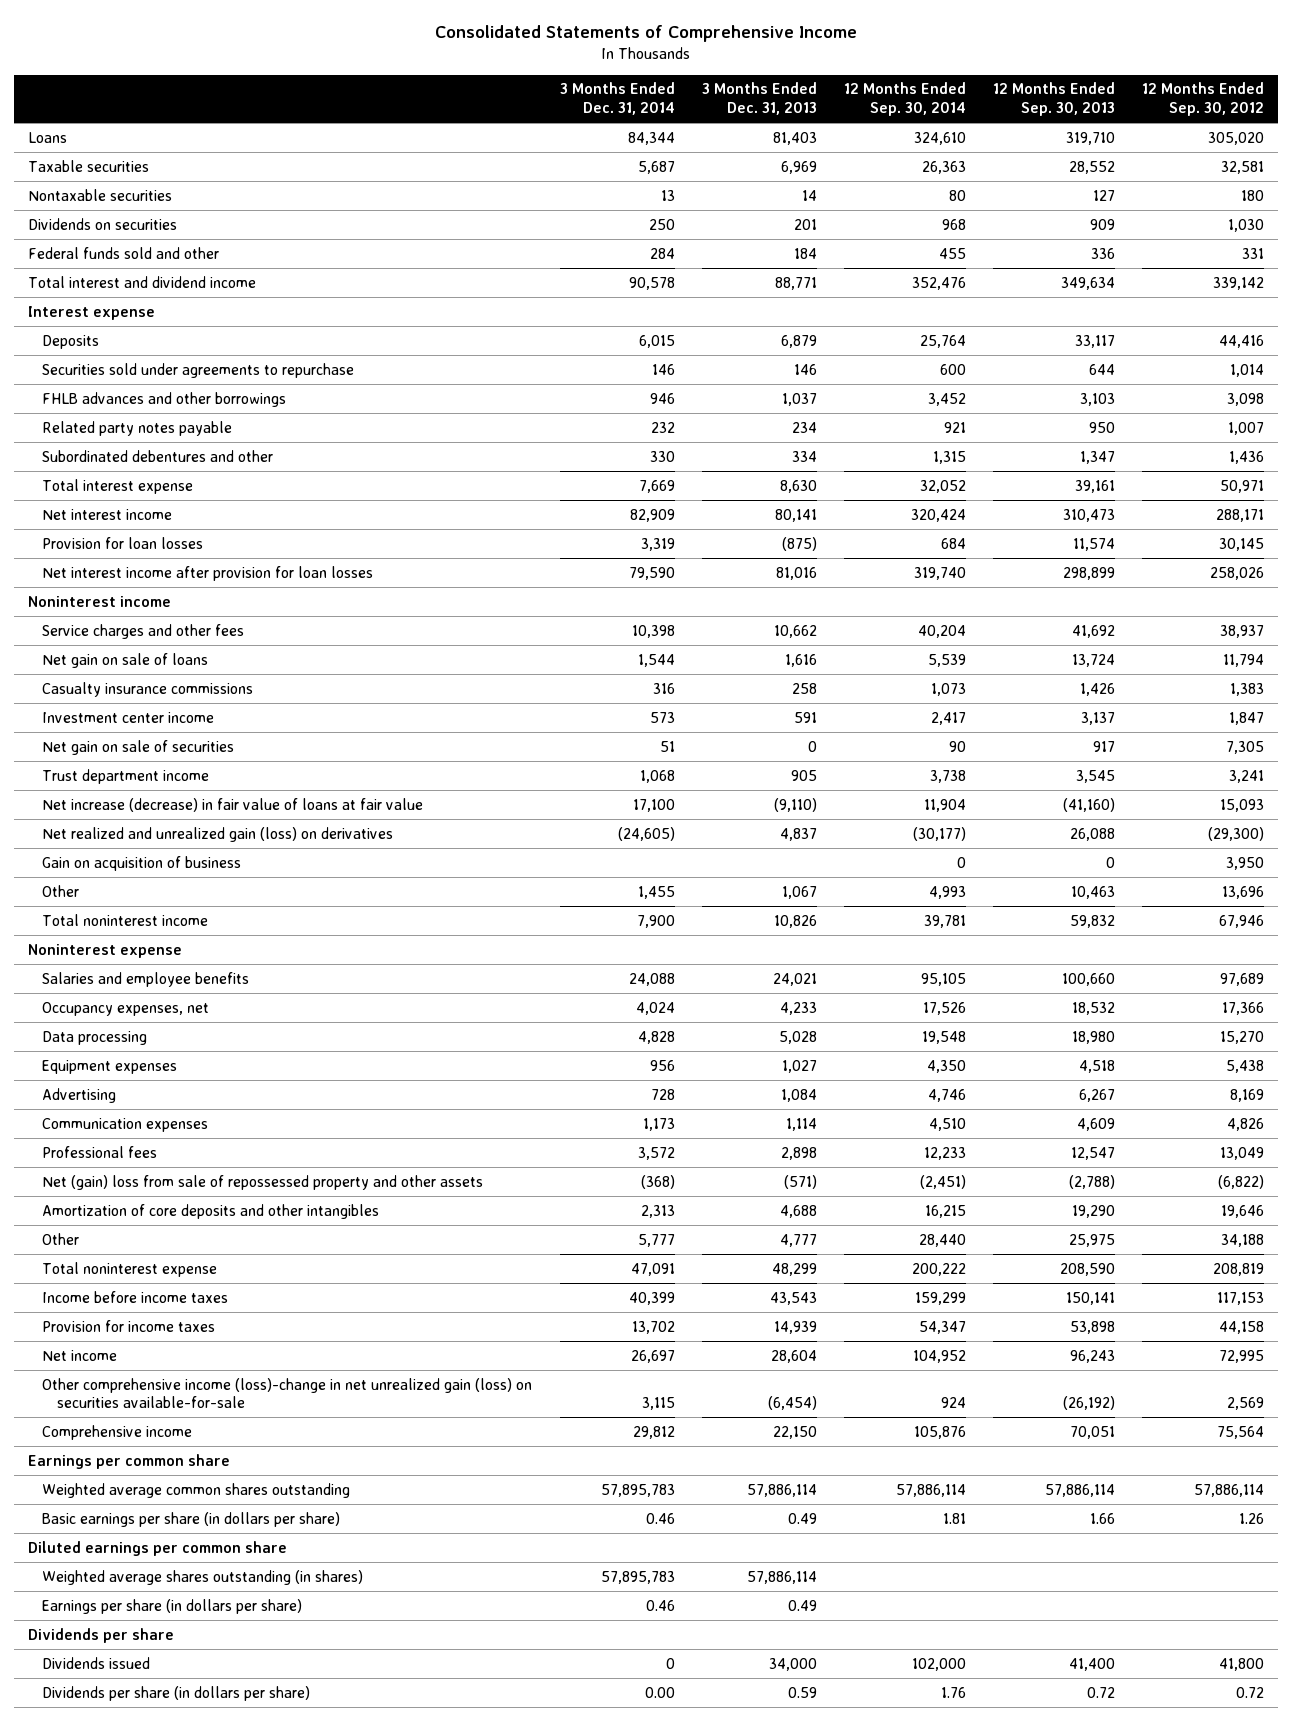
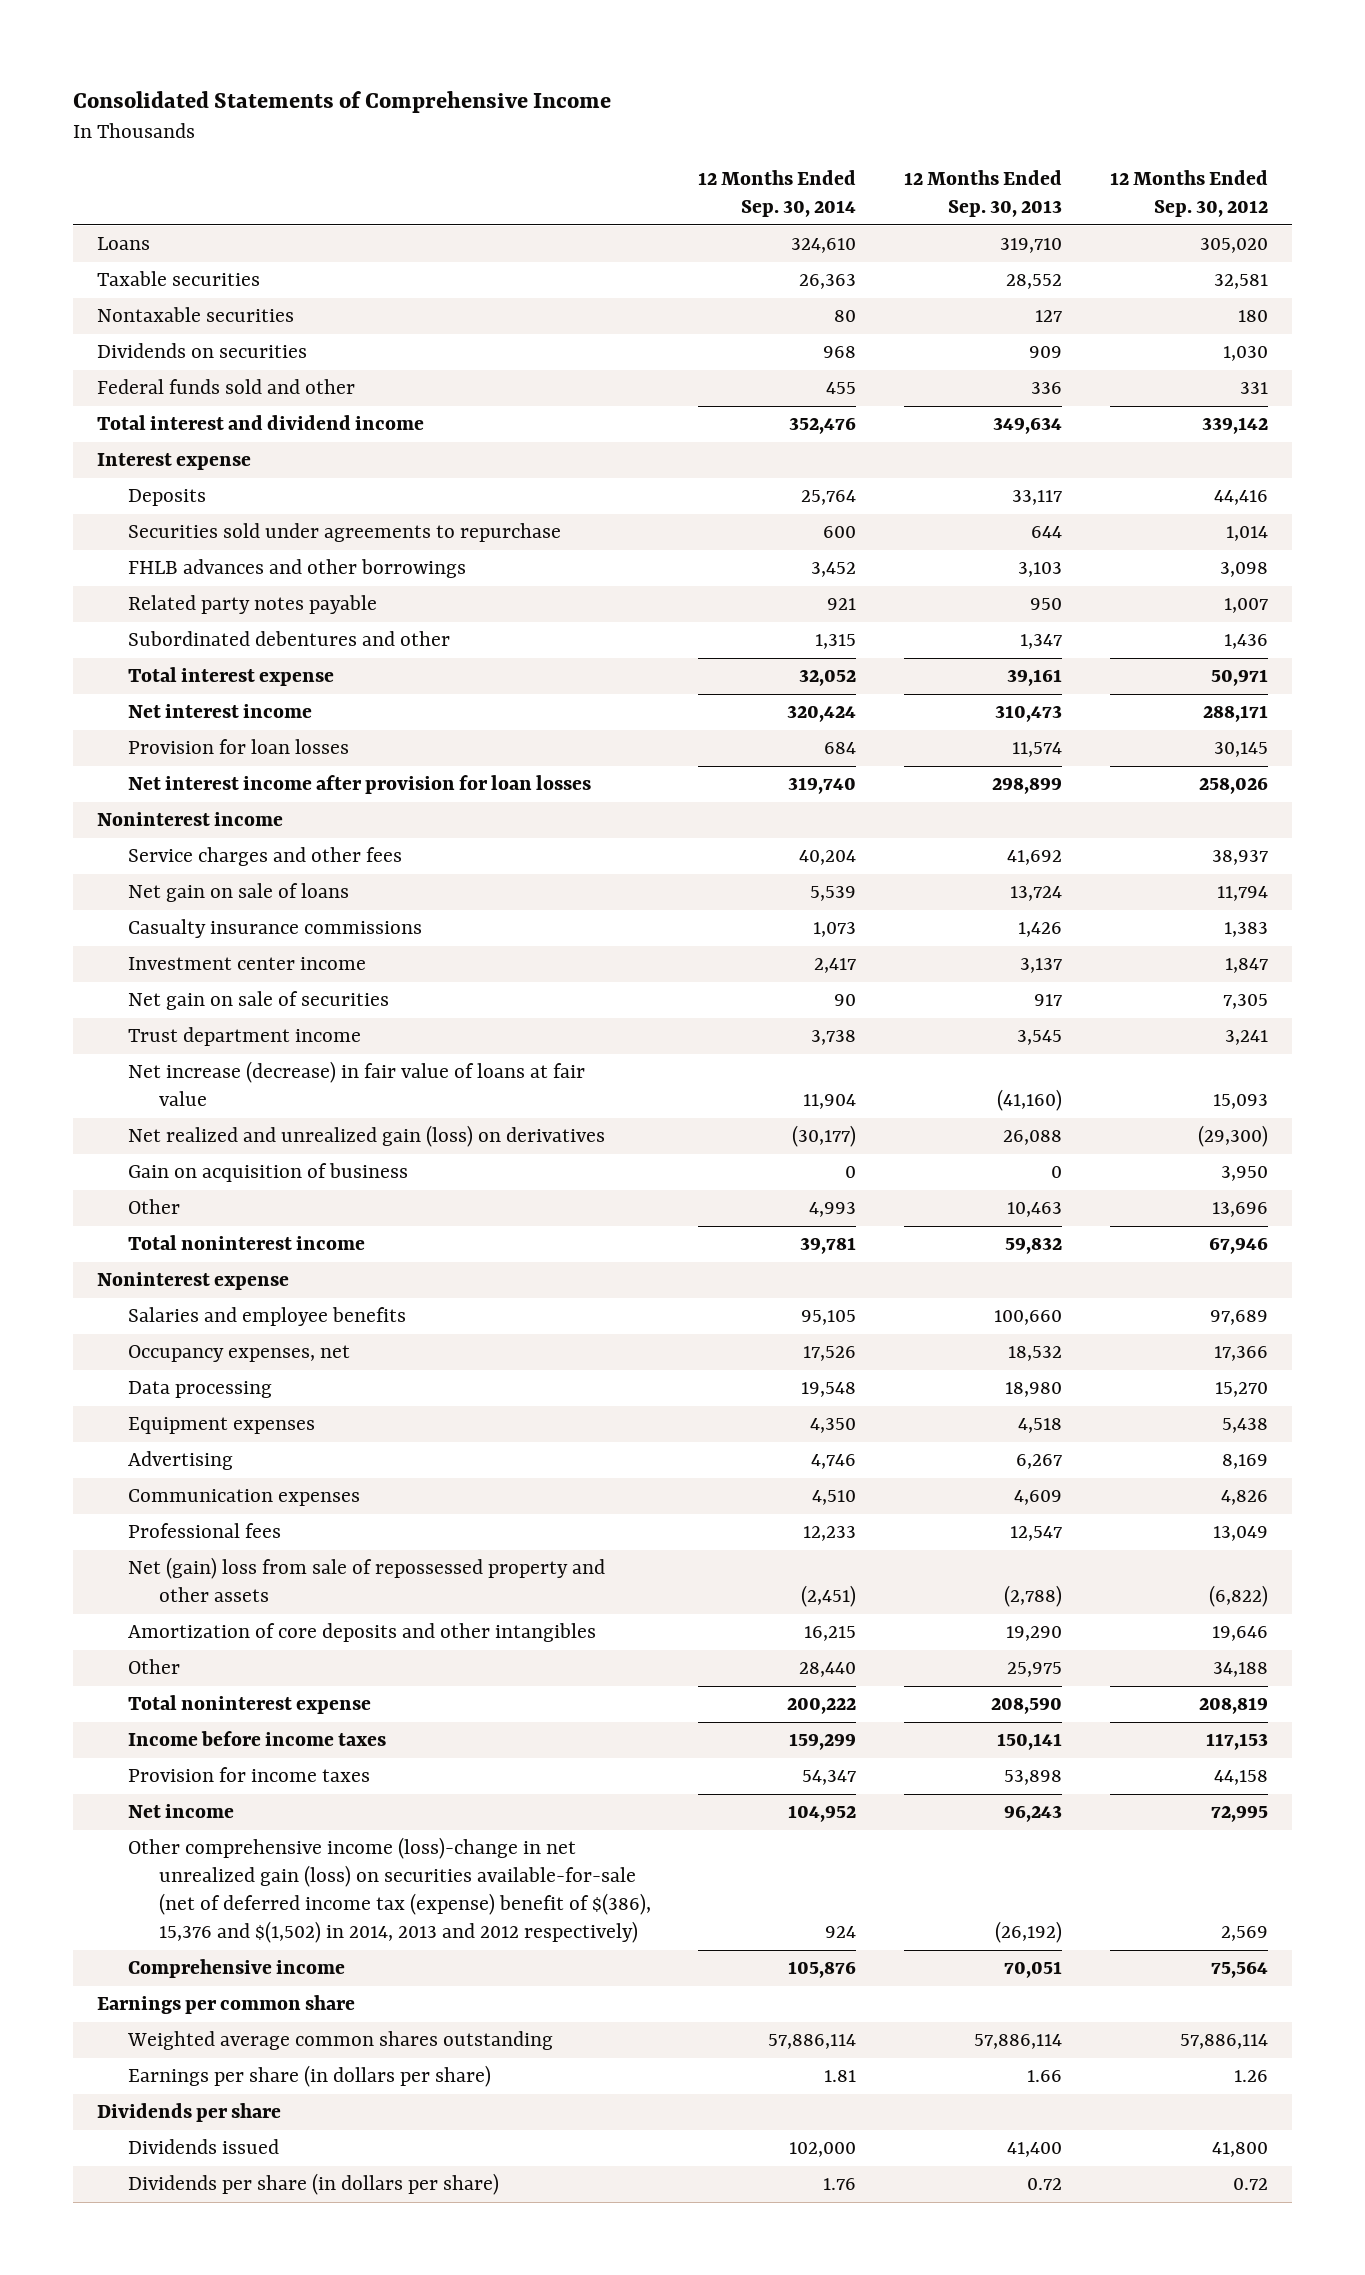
[559,82,675,116] 3 Months Ended Dec. 31, 2014 -> none
[701,82,817,116] 3 Months Ended Dec. 31, 2013 -> none
[42,1377,533,1409] Other comprehensive income (loss)-change in net unrealized gain (loss) on securities available-for-sale -> [127,1837,651,1944] Other comprehensive income (loss)-change in net unrealized gain (loss) on securities available-for-sale (net of deferred income tax (expense) benefit of $(386), 15,376 and $(1,502) in 2014, 2013 and 2012 respectively)
[27,1540,287,1556] Diluted earnings per common share -> none
[42,1569,364,1585] Weighted average shares outstanding (in shares) -> none
[42,1598,303,1614] Earnings per share (in dollars per share) -> none
[42,1511,341,1527] Basic earnings per share (in dollars per share) -> [127,2065,491,2088] Earnings per share (in dollars per share)

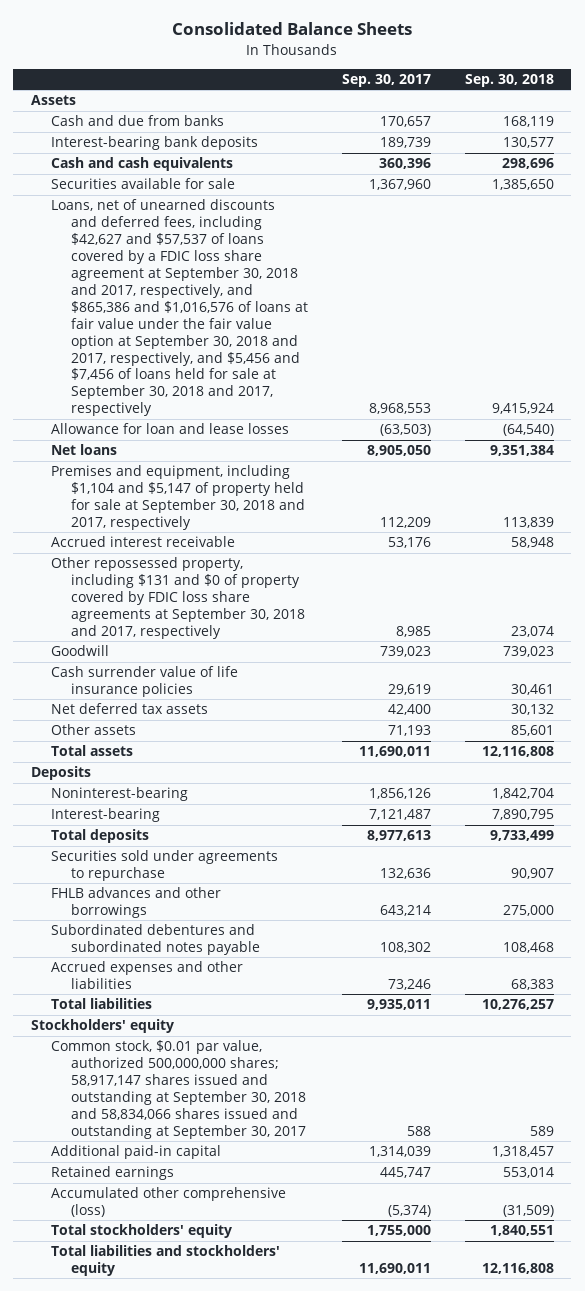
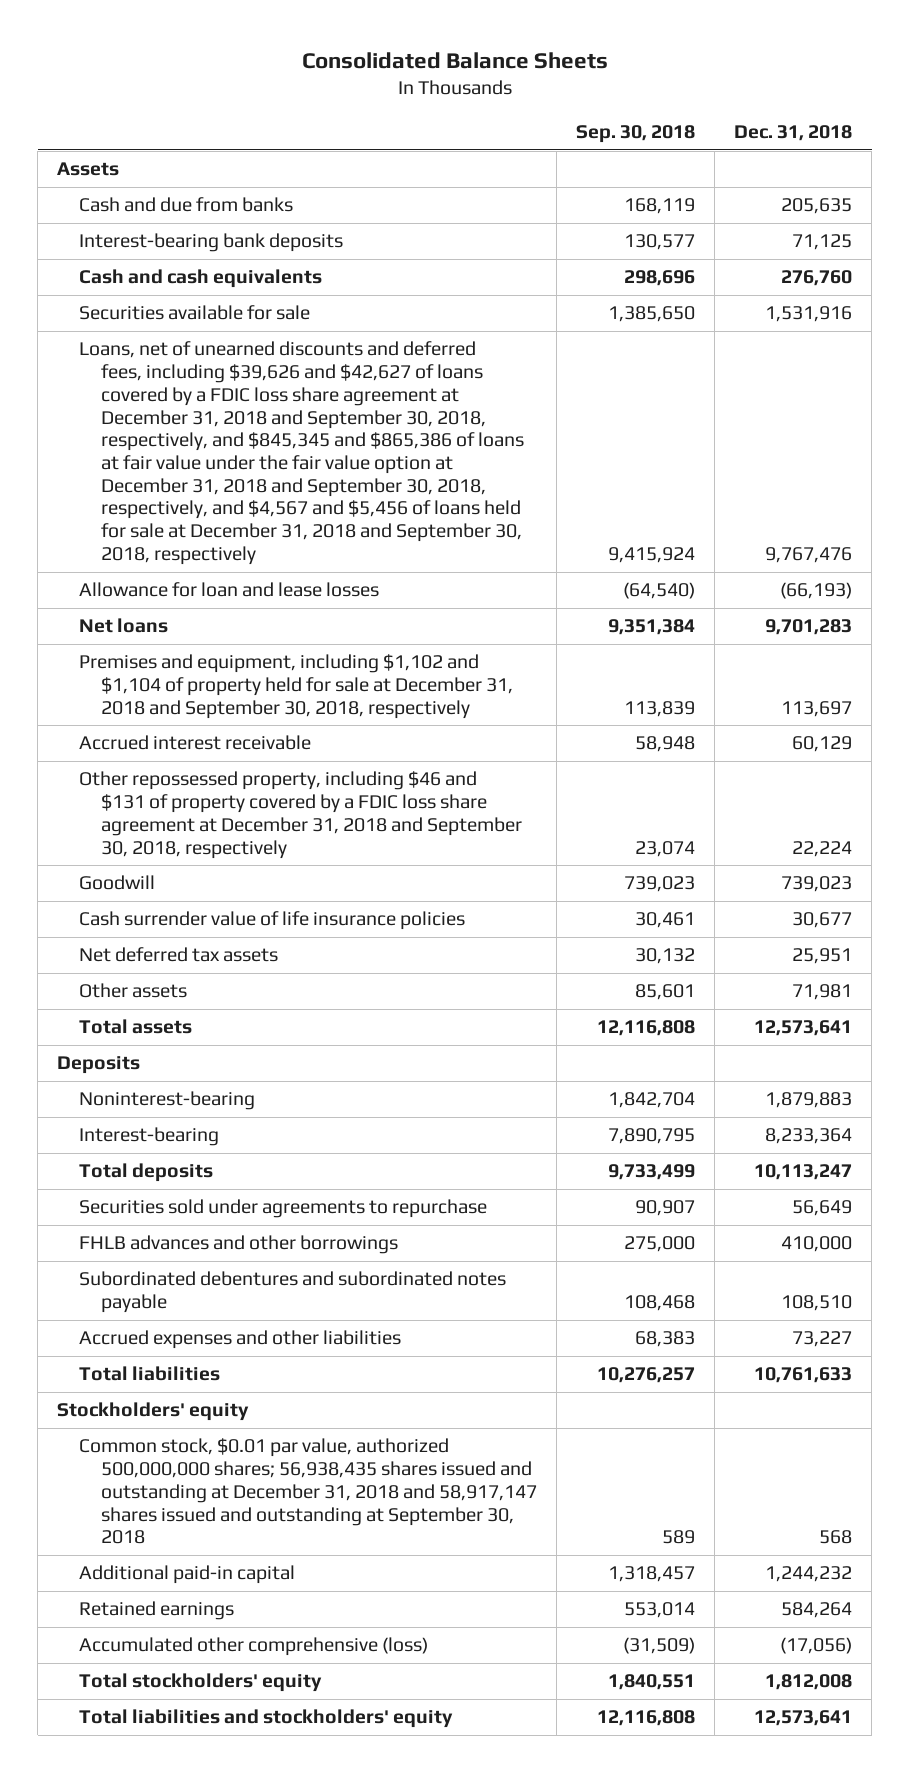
[341,73,431,87] Sep. 30, 2017 -> none
none -> [734,125,853,142] Dec. 31, 2018
[50,199,308,417] Loans, net of unearned discounts and deferred fees, including $42,627 and $57,537 of loans covered by a FDIC loss share agreement at September 30, 2018 and 2017, respectively, and $865,386 and $1,016,576 of loans at fair value under the fair value option at September 30, 2018 and 2017, respectively, and $5,456 and $7,456 of loans held for sale at September 30, 2018 and 2017, respectively -> [79,341,524,565] Loans, net of unearned discounts and deferred fees, including $39,626 and $42,627 of loans covered by a FDIC loss share agreement at December 31, 2018 and September 30, 2018, respectively, and $845,345 and $865,386 of loans at fair value under the fair value option at December 31, 2018 and September 30, 2018, respectively, and $4,567 and $5,456 of loans held for sale at December 31, 2018 and September 30, 2018, respectively
[50,465,305,531] Premises and equipment, including $1,104 and $5,147 of property held for sale at September 30, 2018 and 2017, respectively -> [79,654,513,719] Premises and equipment, including $1,102 and $1,104 of property held for sale at December 31, 2018 and September 30, 2018, respectively
[50,557,305,639] Other repossessed property, including $131 and $0 of property covered by FDIC loss share agreements at September 30, 2018 and 2017, respectively -> [79,771,522,859] Other repossessed property, including $46 and $131 of property covered by a FDIC loss share agreement at December 31, 2018 and September 30, 2018, respectively
[50,1040,306,1139] Common stock, $0.01 par value, authorized 500,000,000 shares; 58,917,147 shares issued and outstanding at September 30, 2018 and 58,834,066 shares issued and outstanding at September 30, 2017 -> [79,1438,537,1545] Common stock, $0.01 par value, authorized 500,000,000 shares; 56,938,435 shares issued and outstanding at December 31, 2018 and 58,917,147 shares issued and outstanding at September 30, 2018

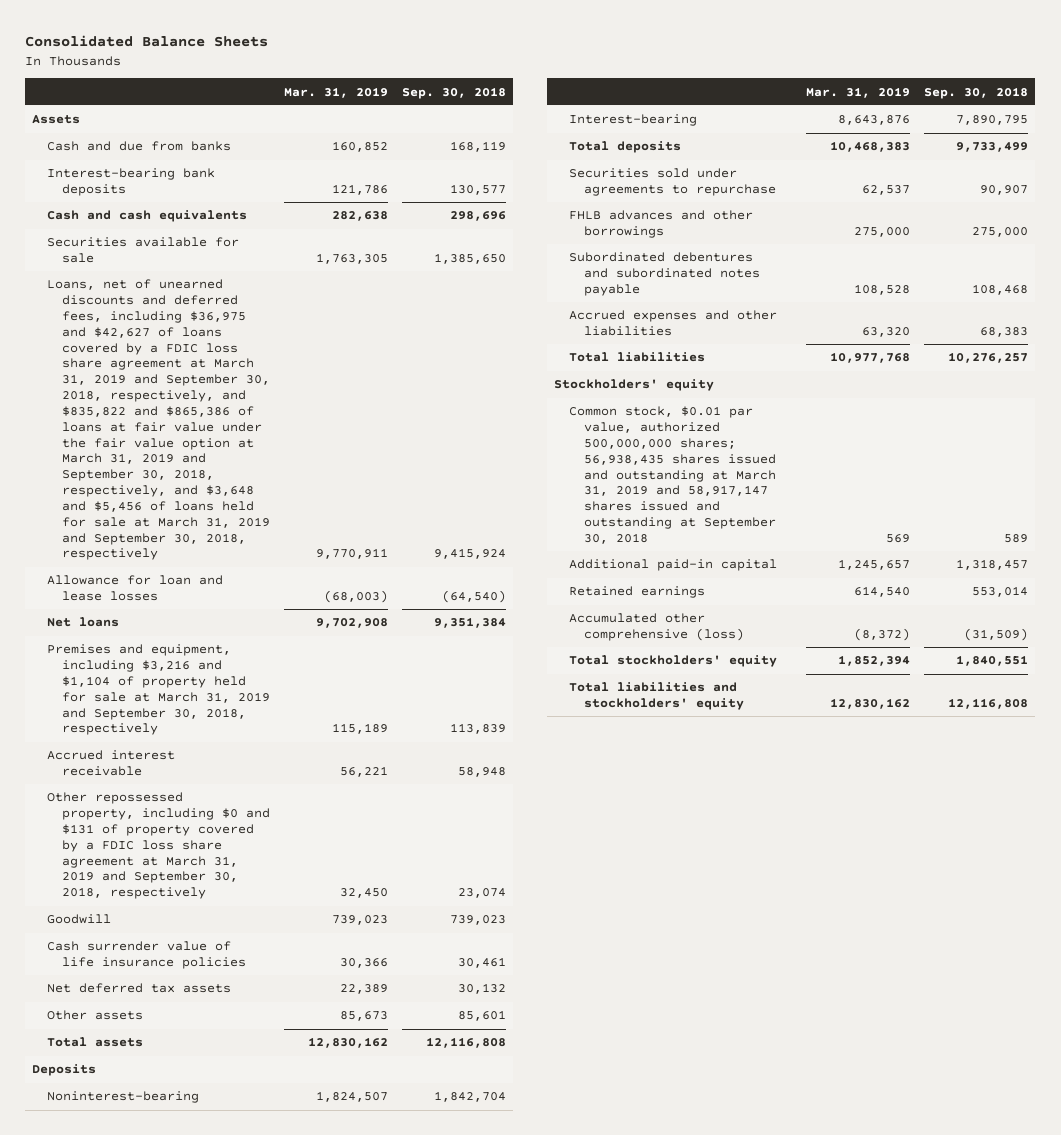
[734,125,853,142] Dec. 31, 2018 -> none
none -> [284,86,389,98] Mar. 31, 2019
[79,341,524,565] Loans, net of unearned discounts and deferred fees, including $39,626 and $42,627 of loans covered by a FDIC loss share agreement at December 31, 2018 and September 30, 2018, respectively, and $845,345 and $865,386 of loans at fair value under the fair value option at December 31, 2018 and September 30, 2018, respectively, and $4,567 and $5,456 of loans held for sale at December 31, 2018 and September 30, 2018, respectively -> [47,279,271,561] Loans, net of unearned discounts and deferred fees, including $36,975 and $42,627 of loans covered by a FDIC loss share agreement at March 31, 2019 and September 30, 2018, respectively, and $835,822 and $865,386 of loans at fair value under the fair value option at March 31, 2019 and September 30, 2018, respectively, and $3,648 and $5,456 of loans held for sale at March 31, 2019 and September 30, 2018, respectively
[79,654,513,719] Premises and equipment, including $1,102 and $1,104 of property held for sale at December 31, 2018 and September 30, 2018, respectively -> [47,644,271,736] Premises and equipment, including $3,216 and $1,104 of property held for sale at March 31, 2019 and September 30, 2018, respectively
[79,771,522,859] Other repossessed property, including $46 and $131 of property covered by a FDIC loss share agreement at December 31, 2018 and September 30, 2018, respectively -> [47,792,271,900] Other repossessed property, including $0 and $131 of property covered by a FDIC loss share agreement at March 31, 2019 and September 30, 2018, respectively
[79,1438,537,1545] Common stock, $0.01 par value, authorized 500,000,000 shares; 56,938,435 shares issued and outstanding at December 31, 2018 and 58,917,147 shares issued and outstanding at September 30, 2018 -> [569,406,777,544] Common stock, $0.01 par value, authorized 500,000,000 shares; 56,938,435 shares issued and outstanding at March 31, 2019 and 58,917,147 shares issued and outstanding at September 30, 2018

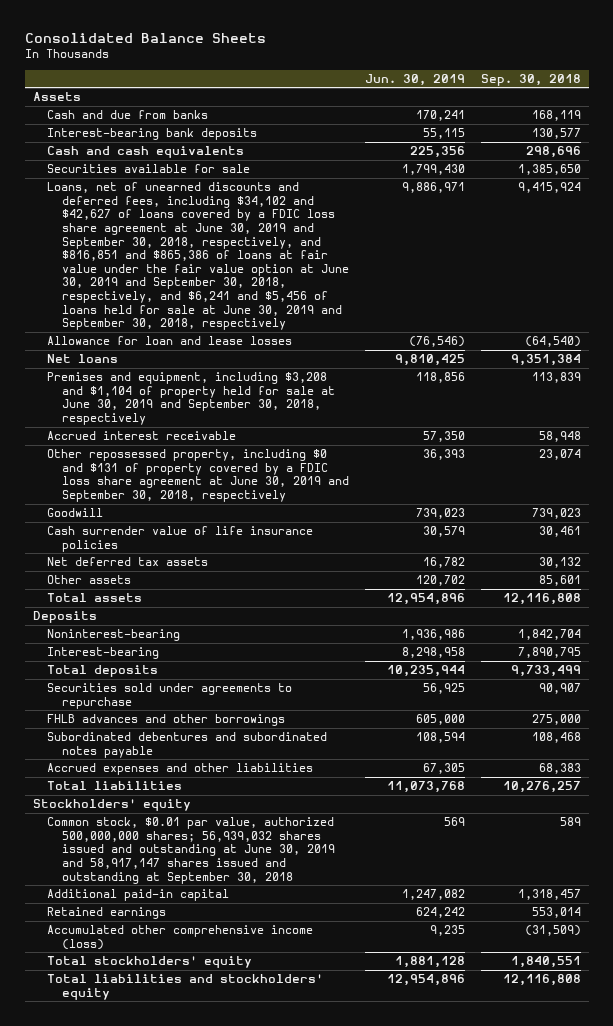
[284,86,389,98] Mar. 31, 2019 -> none
none -> [364,73,465,86] Jun. 30, 2019
[47,279,271,561] Loans, net of unearned discounts and deferred fees, including $36,975 and $42,627 of loans covered by a FDIC loss share agreement at March 31, 2019 and September 30, 2018, respectively, and $835,822 and $865,386 of loans at fair value under the fair value option at March 31, 2019 and September 30, 2018, respectively, and $3,648 and $5,456 of loans held for sale at March 31, 2019 and September 30, 2018, respectively -> [47,182,349,331] Loans, net of unearned discounts and deferred fees, including $34,102 and $42,627 of loans covered by a FDIC loss share agreement at June 30, 2019 and September 30, 2018, respectively, and $816,851 and $865,386 of loans at fair value under the fair value option at June 30, 2019 and September 30, 2018, respectively, and $6,241 and $5,456 of loans held for sale at June 30, 2019 and September 30, 2018, respectively
[47,644,271,736] Premises and equipment, including $3,216 and $1,104 of property held for sale at March 31, 2019 and September 30, 2018, respectively -> [47,372,335,426] Premises and equipment, including $3,208 and $1,104 of property held for sale at June 30, 2019 and September 30, 2018, respectively
[47,792,271,900] Other repossessed property, including $0 and $131 of property covered by a FDIC loss share agreement at March 31, 2019 and September 30, 2018, respectively -> [47,449,349,503] Other repossessed property, including $0 and $131 of property covered by a FDIC loss share agreement at June 30, 2019 and September 30, 2018, respectively
[569,406,777,544] Common stock, $0.01 par value, authorized 500,000,000 shares; 56,938,435 shares issued and outstanding at March 31, 2019 and 58,917,147 shares issued and outstanding at September 30, 2018 -> [47,817,335,884] Common stock, $0.01 par value, authorized 500,000,000 shares; 56,939,032 shares issued and outstanding at June 30, 2019 and 58,917,147 shares issued and outstanding at September 30, 2018
[569,613,745,642] Accumulated other comprehensive (loss) -> [47,925,314,950] Accumulated other comprehensive income (loss)

